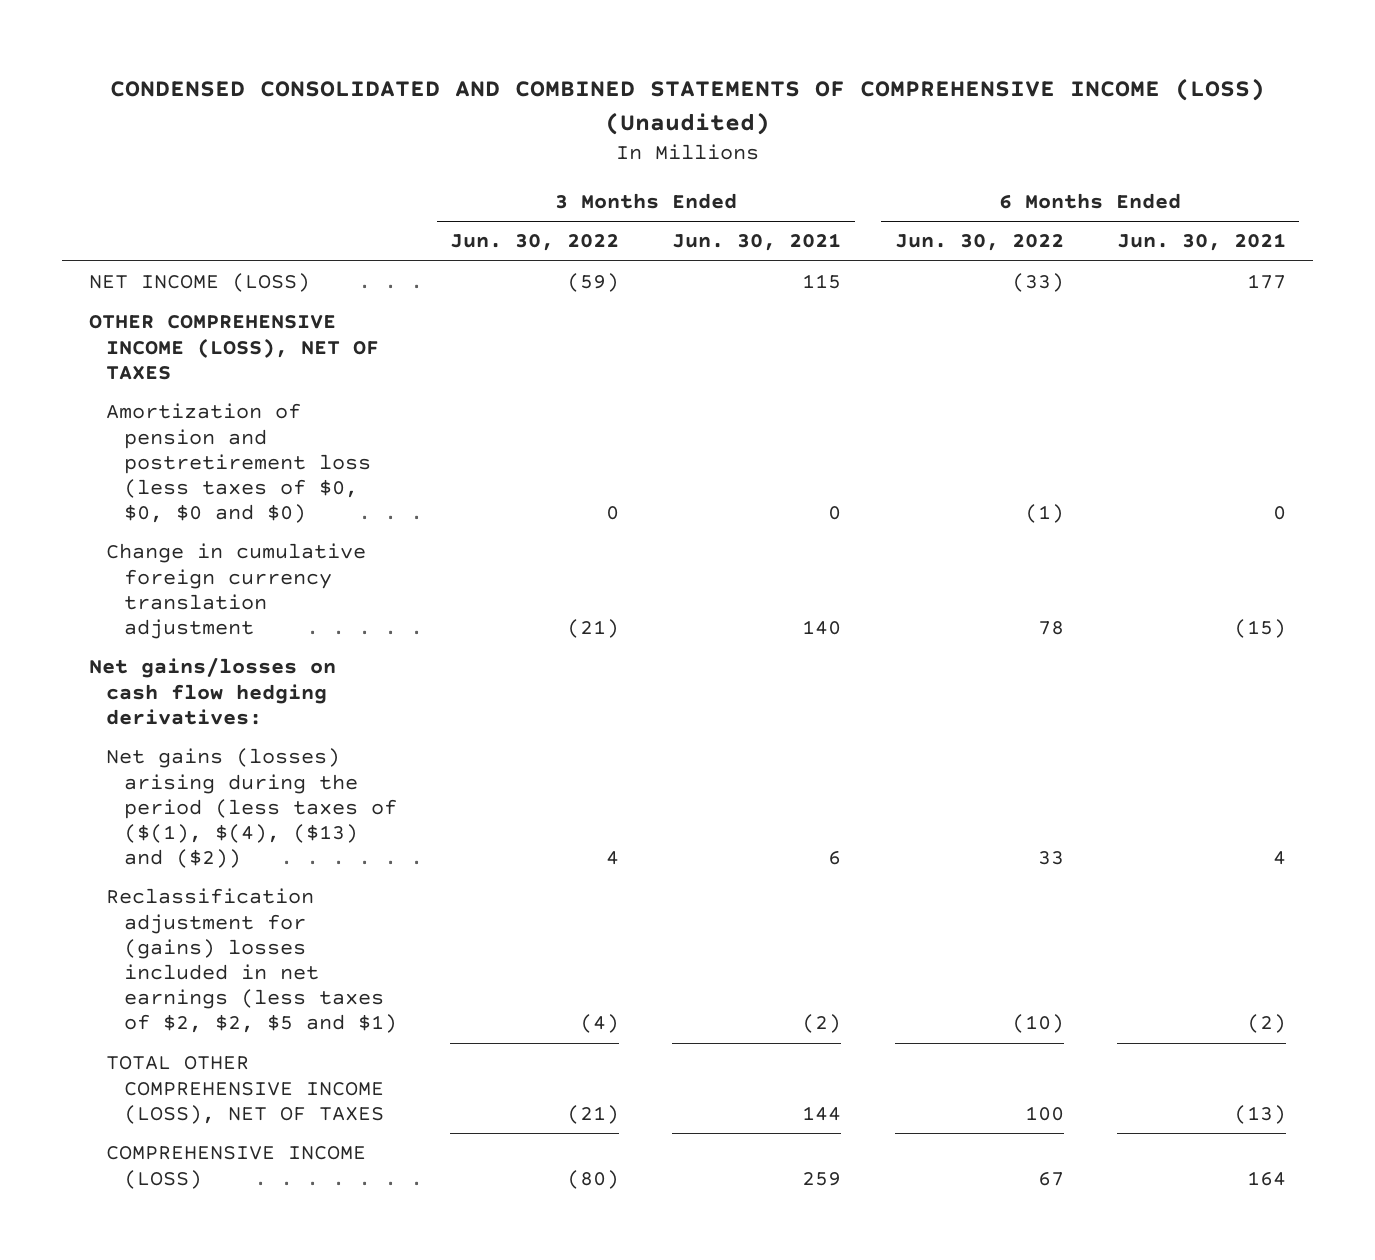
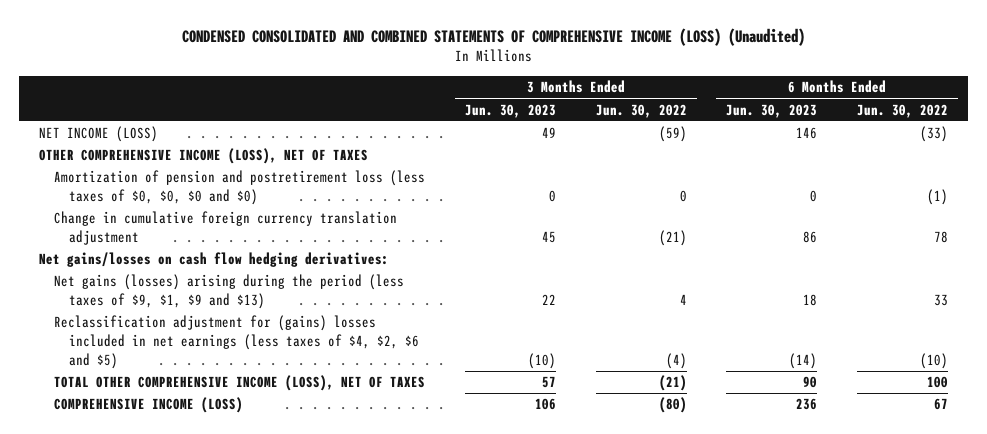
[672,233,842,252] Jun. 30, 2021 -> none
[1117,233,1287,252] Jun. 30, 2021 -> none
none -> [464,103,556,118] Jun. 30, 2023
none -> [726,103,818,118] Jun. 30, 2023
[106,748,397,869] Net gains (losses) arising during the period (less taxes of ($(1), $(4), ($13) and ($2)) -> [54,274,405,310] Net gains (losses) arising during the period (less taxes of $9, $1, $9 and $13)
[106,888,397,1034] Reclassification adjustment for (gains) losses included in net earnings (less taxes of $2, $2, $5 and $1) -> [54,315,420,369] Reclassification adjustment for (gains) losses included in net earnings (less taxes of $4, $2, $6 and $5)

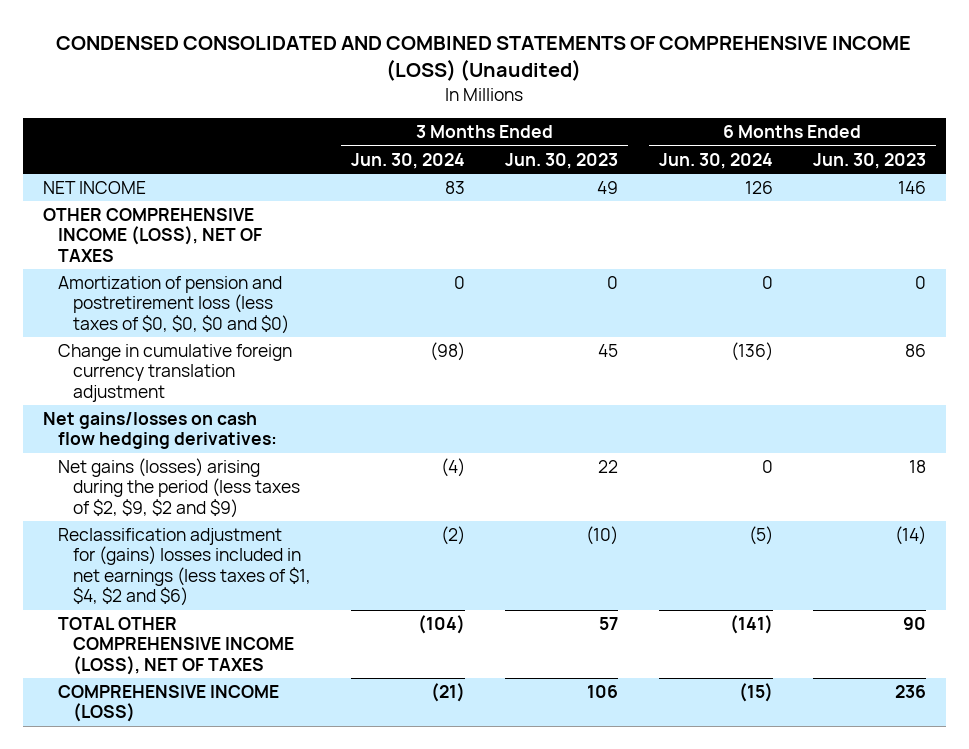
[595,103,687,118] Jun. 30, 2022 -> none
[857,103,949,118] Jun. 30, 2022 -> none
none -> [351,152,466,169] Jun. 30, 2024
none -> [658,152,773,169] Jun. 30, 2024
[39,126,159,143] NET INCOME (LOSS) -> [43,181,147,195] NET INCOME
[54,274,405,310] Net gains (losses) arising during the period (less taxes of $9, $1, $9 and $13) -> [58,458,301,518] Net gains (losses) arising during the period (less taxes of $2, $9, $2 and $9)
[54,315,420,369] Reclassification adjustment for (gains) losses included in net earnings (less taxes of $4, $2, $6 and $5) -> [58,528,312,607] Reclassification adjustment for (gains) losses included in net earnings (less taxes of $1, $4, $2 and $6)

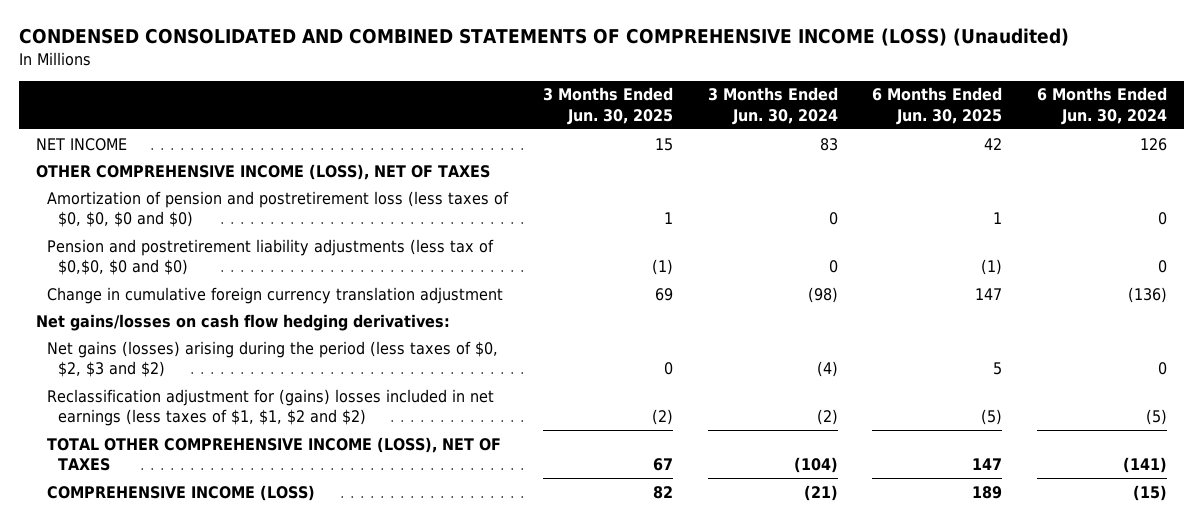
[505,152,619,169] Jun. 30, 2023 -> none
[812,152,926,169] Jun. 30, 2023 -> none
none -> [542,87,673,125] 3 Months Ended Jun. 30, 2025
none -> [872,87,1003,125] 6 Months Ended Jun. 30, 2025
none -> [47,238,495,275] Pension and postretirement liability adjustments (less tax of $0,$0, $0 and $0)
[58,458,301,518] Net gains (losses) arising during the period (less taxes of $2, $9, $2 and $9) -> [47,340,499,377] Net gains (losses) arising during the period (less taxes of $0, $2, $3 and $2)
[58,528,312,607] Reclassification adjustment for (gains) losses included in net earnings (less taxes of $1, $4, $2 and $6) -> [47,388,495,426] Reclassification adjustment for (gains) losses included in net earnings (less taxes of $1, $1, $2 and $2)

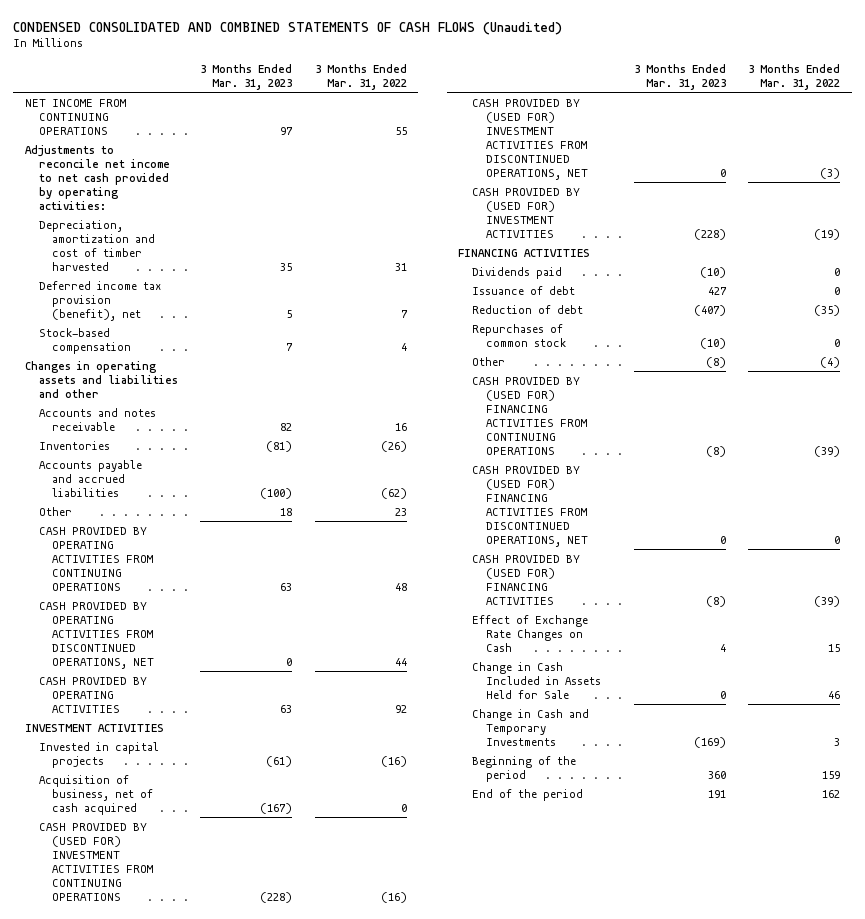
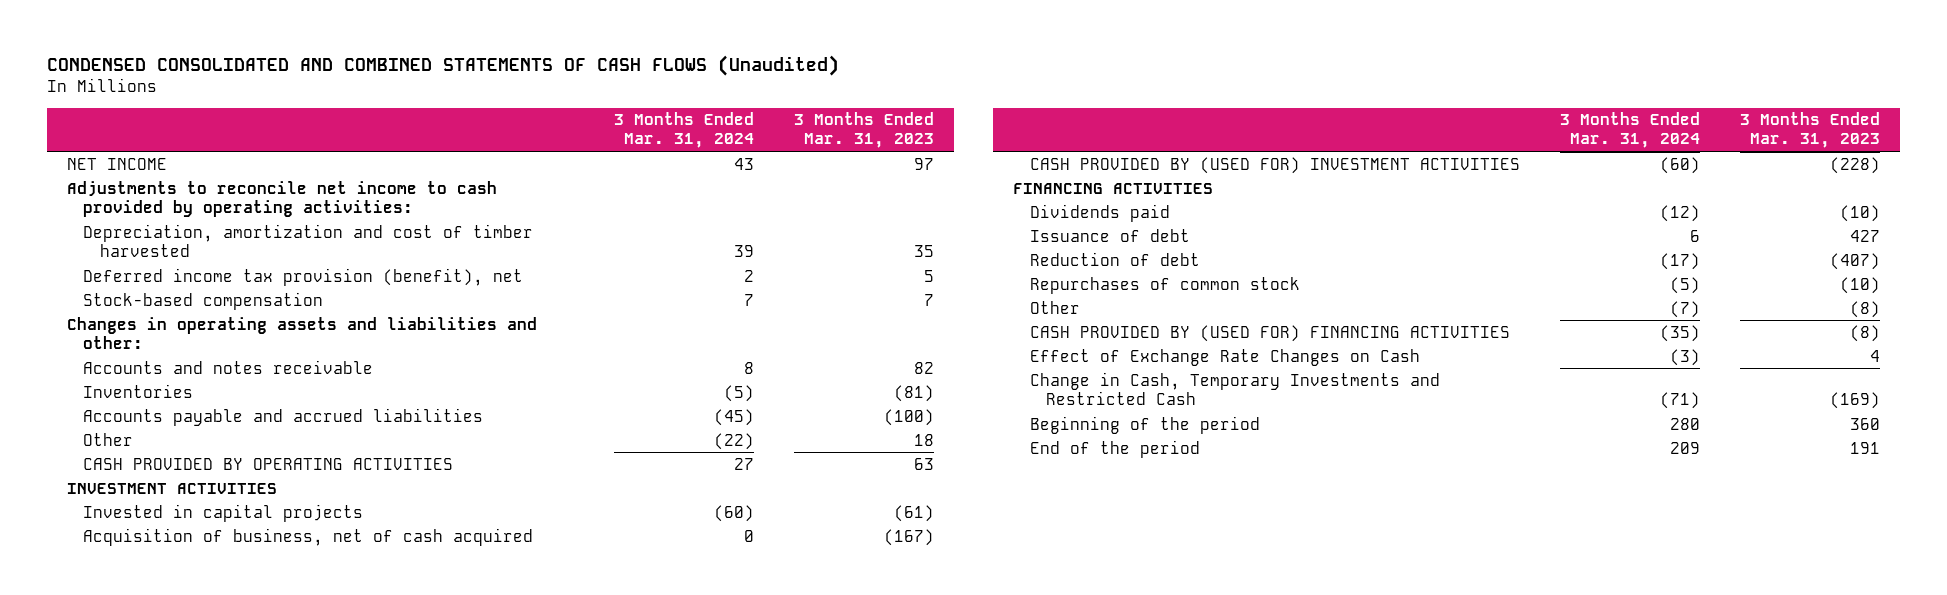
[314,63,407,90] 3 Months Ended Mar. 31, 2022 -> none
none -> [613,112,754,149] 3 Months Ended Mar. 31, 2024
[24,98,126,135] NET INCOME FROM CONTINUING OPERATIONS -> none
none -> [67,157,168,170] NET INCOME
[24,144,170,210] Adjustments to reconcile net income to net cash provided by operating activities: -> [67,180,498,217] Adjustments to reconcile net income to cash provided by operating activities:
[24,360,178,398] Changes in operating assets and liabilities and other -> [67,316,538,349] Changes in operating assets and liabilities and other:
[38,526,154,591] CASH PROVIDED BY OPERATING ACTIVITIES FROM CONTINUING OPERATIONS -> none
[38,601,155,669] CASH PROVIDED BY OPERATING ACTIVITIES FROM DISCONTINUED OPERATIONS, NET -> none
[38,822,154,901] CASH PROVIDED BY (USED FOR) INVESTMENT ACTIVITIES FROM CONTINUING OPERATIONS -> none
[472,98,589,180] CASH PROVIDED BY (USED FOR) INVESTMENT ACTIVITIES FROM DISCONTINUED OPERATIONS, NET -> none
[472,376,588,455] CASH PROVIDED BY (USED FOR) FINANCING ACTIVITIES FROM CONTINUING OPERATIONS -> none
[472,465,589,547] CASH PROVIDED BY (USED FOR) FINANCING ACTIVITIES FROM DISCONTINUED OPERATIONS, NET -> none
[472,661,602,699] Change in Cash Included in Assets Held for Sale -> none
[472,708,590,746] Change in Cash and Temporary Investments -> [1029,371,1440,405] Change in Cash, Temporary Investments and Restricted Cash

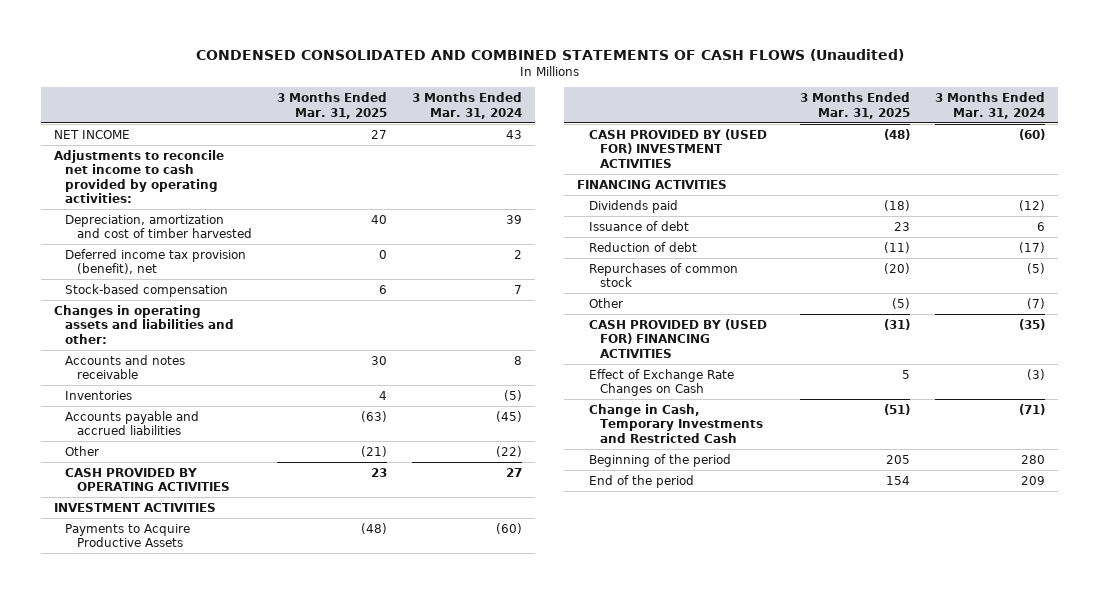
[794,112,935,149] 3 Months Ended Mar. 31, 2023 -> none
none -> [277,92,388,119] 3 Months Ended Mar. 31, 2025
[83,503,364,522] Invested in capital projects -> none
[83,527,534,546] Acquisition of business, net of cash acquired -> none
none -> [65,523,191,548] Payments to Acquire Productive Assets

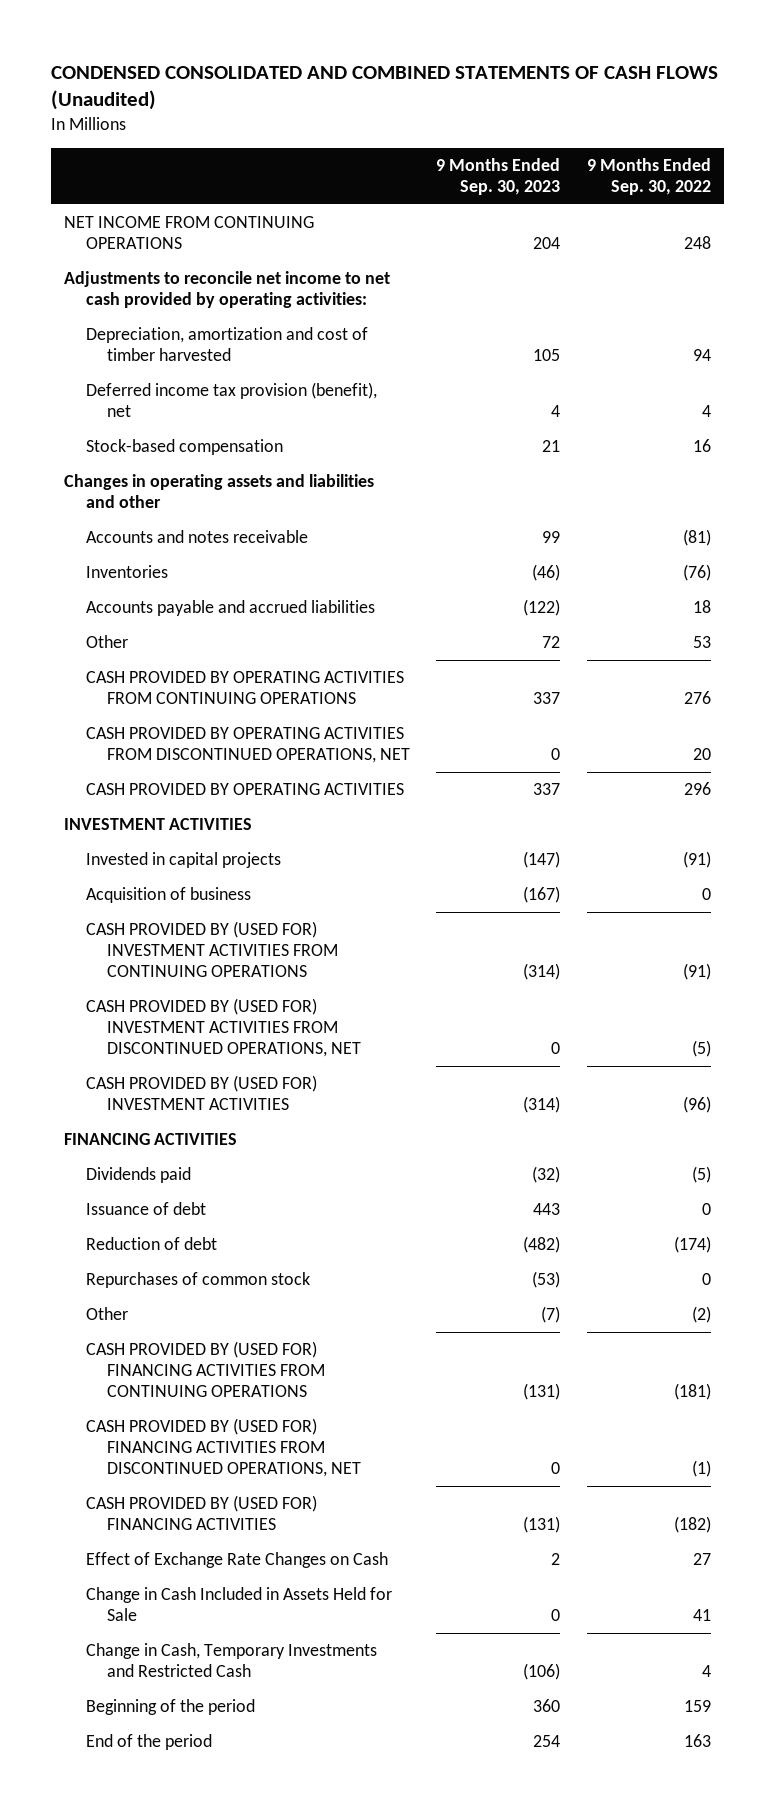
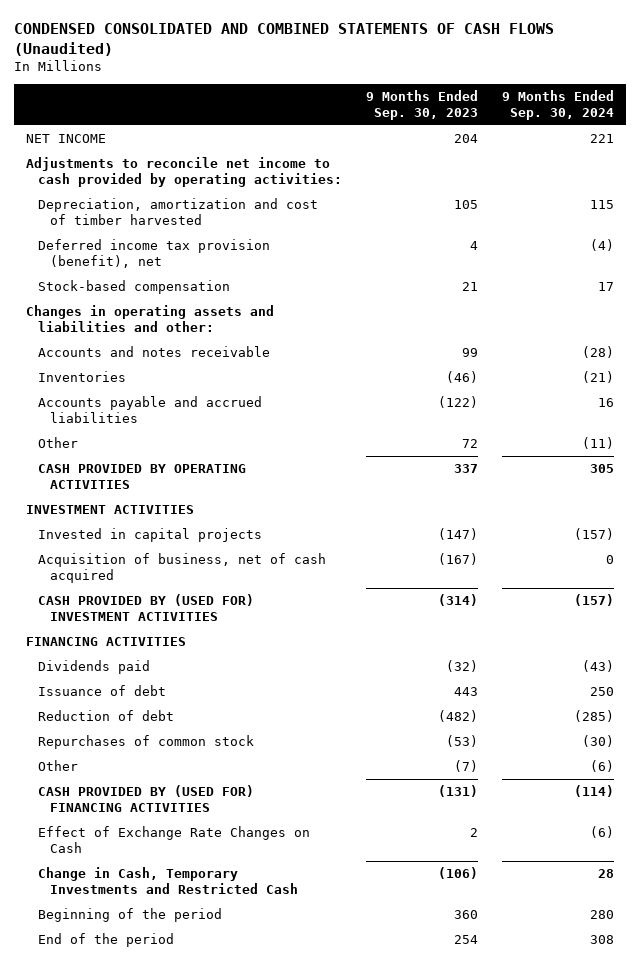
[586,157,711,195] 9 Months Ended Sep. 30, 2022 -> none
none -> [501,90,614,120] 9 Months Ended Sep. 30, 2024
[64,216,315,250] NET INCOME FROM CONTINUING OPERATIONS -> none
none -> [25,134,106,144] NET INCOME
[64,271,391,309] Adjustments to reconcile net income to net cash provided by operating activities: -> [25,157,342,188] Adjustments to reconcile net income to cash provided by operating activities:
[64,474,375,509] Changes in operating assets and liabilities and other -> [25,305,274,333] Changes in operating assets and liabilities and other:
[85,671,404,705] CASH PROVIDED BY OPERATING ACTIVITIES FROM CONTINUING OPERATIONS -> none
[85,727,411,764] CASH PROVIDED BY OPERATING ACTIVITIES FROM DISCONTINUED OPERATIONS, NET -> none
[85,921,339,978] CASH PROVIDED BY (USED FOR) INVESTMENT ACTIVITIES FROM CONTINUING OPERATIONS -> none
[85,998,362,1058] CASH PROVIDED BY (USED FOR) INVESTMENT ACTIVITIES FROM DISCONTINUED OPERATIONS, NET -> none
[85,887,251,904] Acquisition of business -> [37,553,326,584] Acquisition of business, net of cash acquired
[85,1341,326,1398] CASH PROVIDED BY (USED FOR) FINANCING ACTIVITIES FROM CONTINUING OPERATIONS -> none
[85,1418,362,1478] CASH PROVIDED BY (USED FOR) FINANCING ACTIVITIES FROM DISCONTINUED OPERATIONS, NET -> none
[85,1587,392,1622] Change in Cash Included in Assets Held for Sale -> none

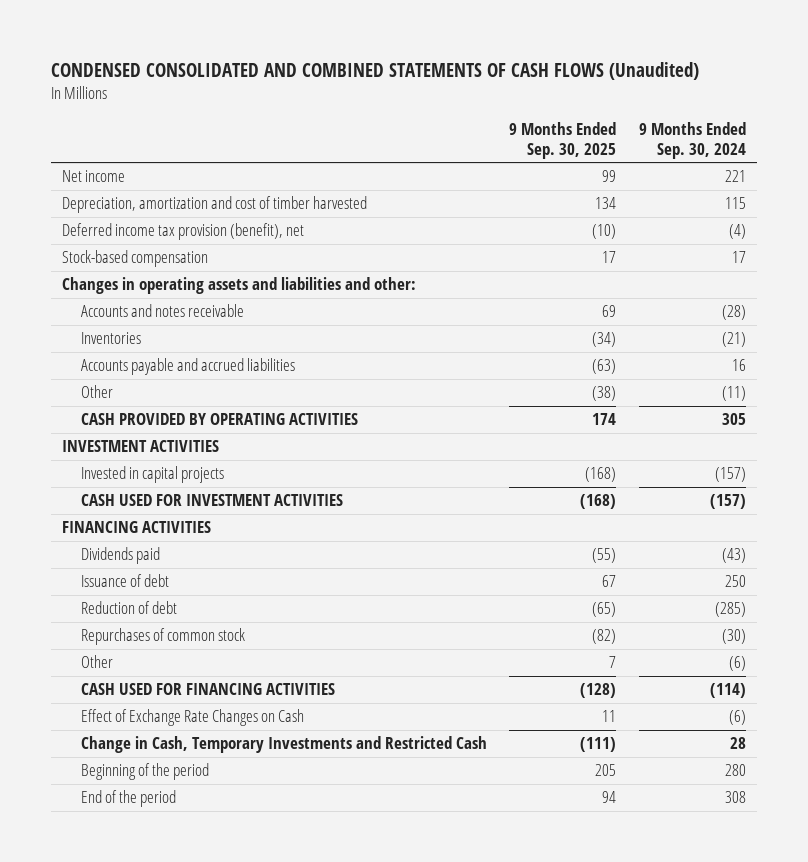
[365,90,478,120] 9 Months Ended Sep. 30, 2023 -> none
none -> [509,121,617,159] 9 Months Ended Sep. 30, 2025
[25,157,342,188] Adjustments to reconcile net income to cash provided by operating activities: -> none
[25,134,106,144] NET INCOME -> [62,170,126,183] Net income
[37,553,326,584] Acquisition of business, net of cash acquired -> none
[37,594,254,622] CASH PROVIDED BY (USED FOR) INVESTMENT ACTIVITIES -> [81,494,344,507] CASH USED FOR INVESTMENT ACTIVITIES
[37,785,254,813] CASH PROVIDED BY (USED FOR) FINANCING ACTIVITIES -> [81,683,336,696] CASH USED FOR FINANCING ACTIVITIES

